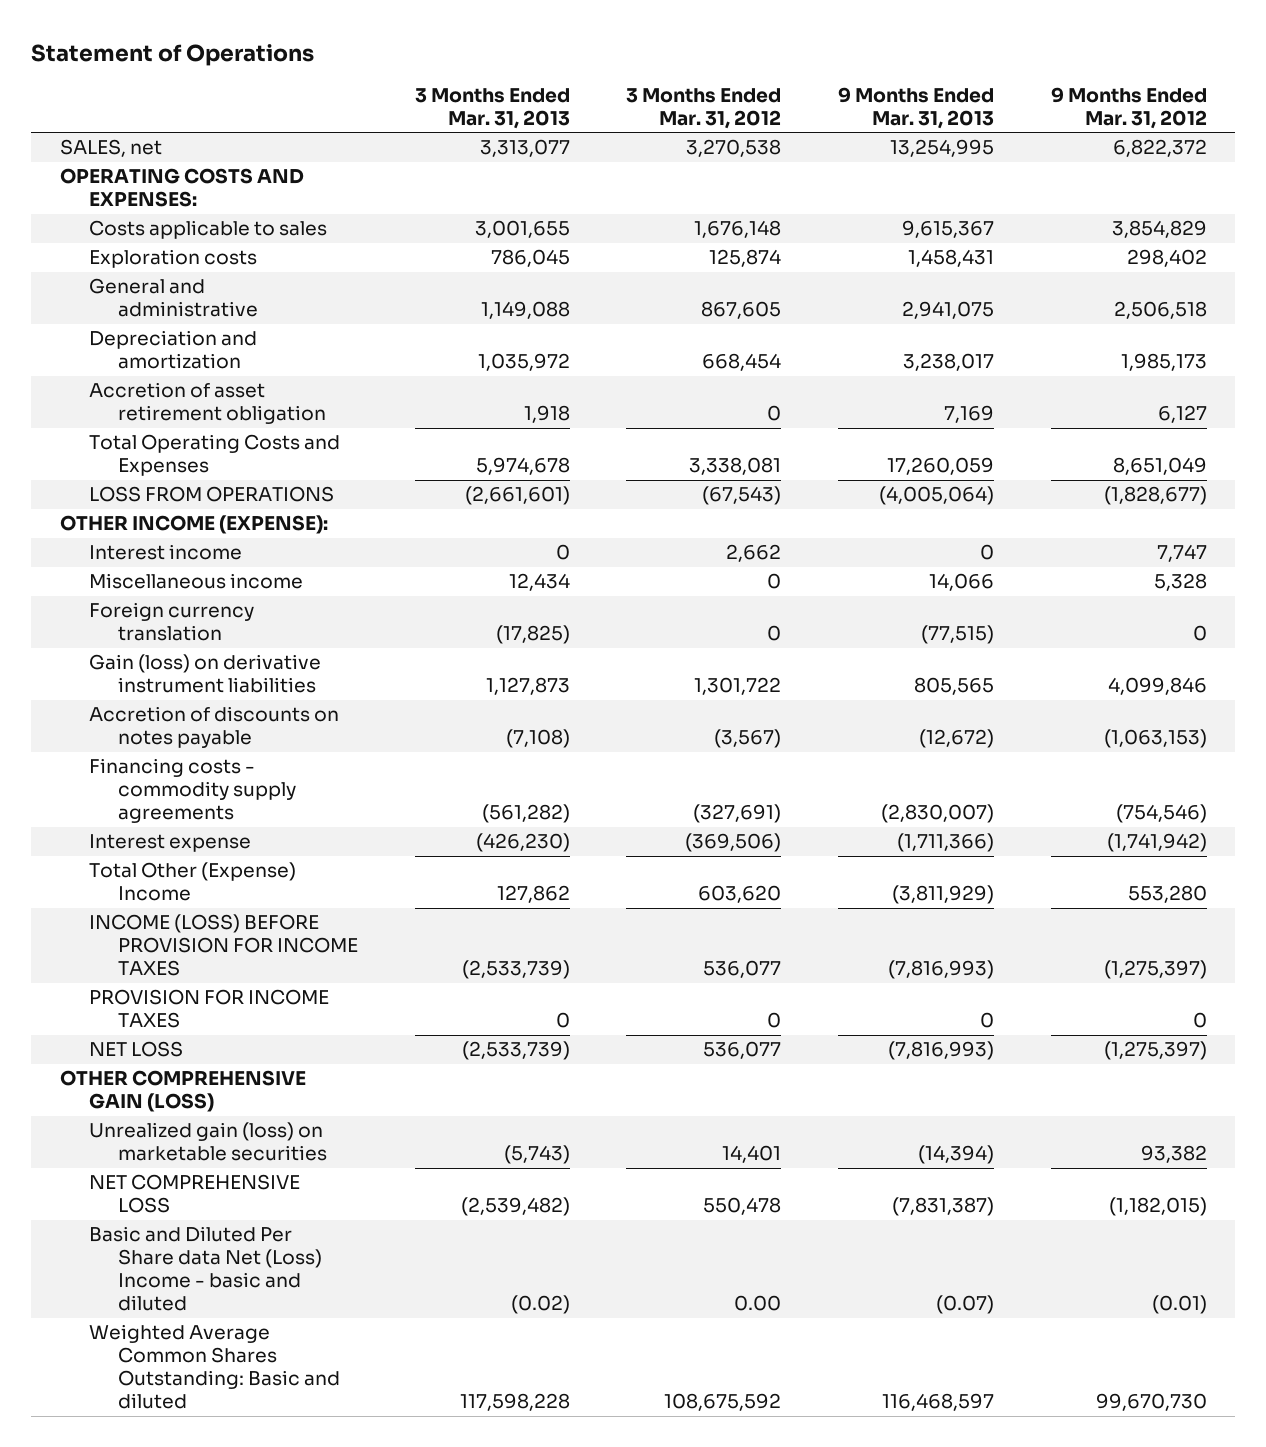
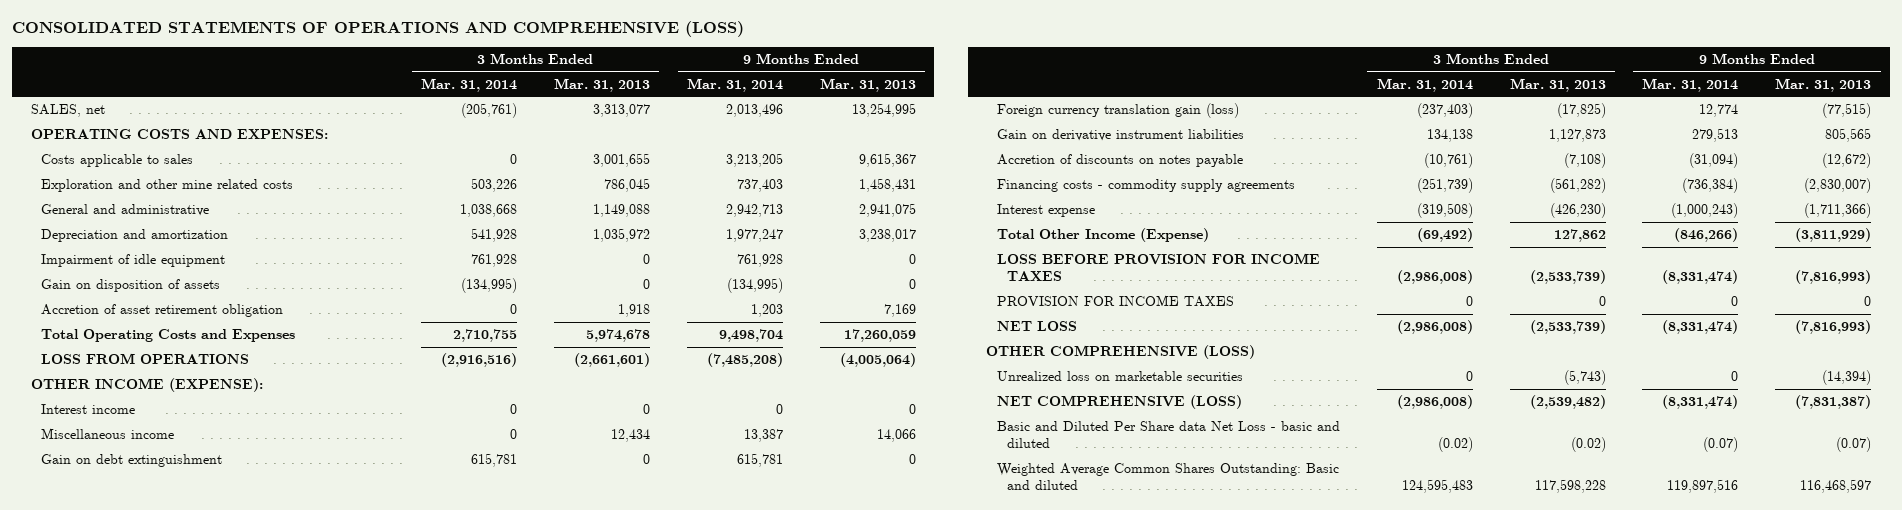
[31,44,315,67] Statement of Operations -> [12,21,745,38] CONSOLIDATED STATEMENTS OF OPERATIONS AND COMPREHENSIVE (LOSS)
[626,87,782,129] 3 Months Ended Mar. 31, 2012 -> none
[1050,86,1207,129] 9 Months Ended Mar. 31, 2012 -> none
none -> [421,77,518,92] Mar. 31, 2014
none -> [686,77,783,92] Mar. 31, 2014
[88,249,257,269] Exploration costs -> [41,178,294,192] Exploration and other mine related costs
none -> [41,253,226,267] Impairment of idle equipment
none -> [41,278,221,292] Gain on disposition of assets
none -> [41,453,223,467] Gain on debt extinguishment
[88,602,254,642] Foreign currency translation -> [996,102,1239,118] Foreign currency translation gain (loss)
[88,654,321,694] Gain (loss) on derivative instrument liabilities -> [996,128,1244,141] Gain on derivative instrument liabilities
[88,862,296,902] Total Other (Expense) Income -> [996,227,1209,242] Total Other Income (Expense)
[88,914,359,977] INCOME (LOSS) BEFORE PROVISION FOR INCOME TAXES -> [996,252,1320,282] LOSS BEFORE PROVISION FOR INCOME TAXES
[59,1070,306,1113] OTHER COMPREHENSIVE GAIN (LOSS) -> [986,344,1256,359] OTHER COMPREHENSIVE (LOSS)
[88,1122,328,1162] Unrealized gain (loss) on marketable securities -> [996,370,1243,381] Unrealized loss on marketable securities
[88,1174,300,1214] NET COMPREHENSIVE LOSS -> [996,394,1242,409] NET COMPREHENSIVE (LOSS)
[88,1226,323,1312] Basic and Diluted Per Share data Net (Loss) Income - basic and diluted -> [996,420,1340,449] Basic and Diluted Per Share data Net Loss - basic and diluted

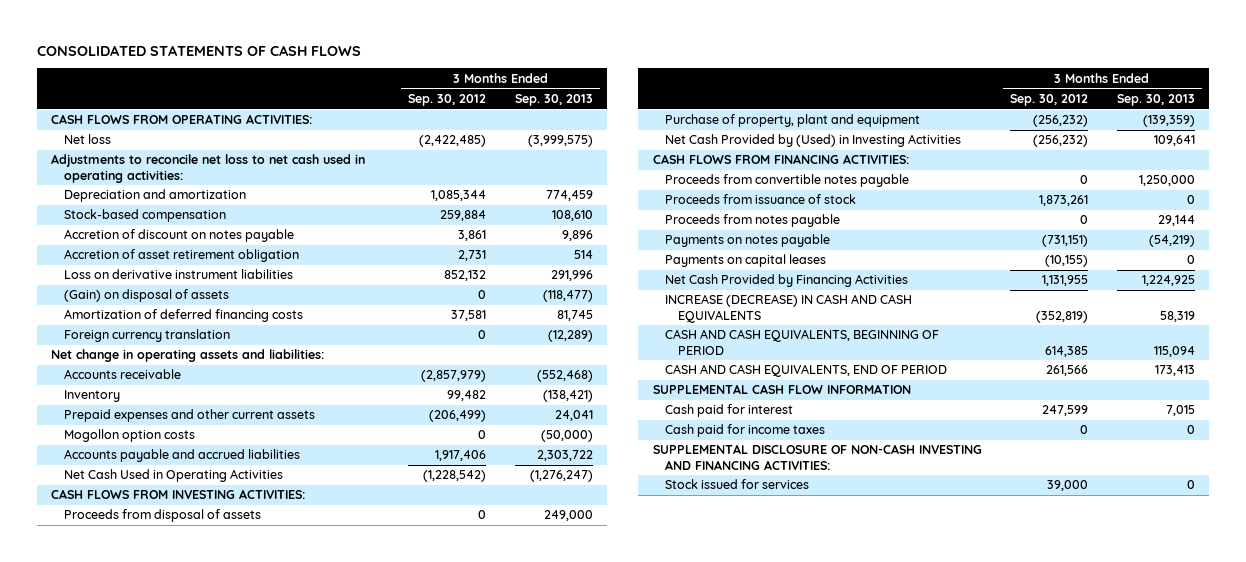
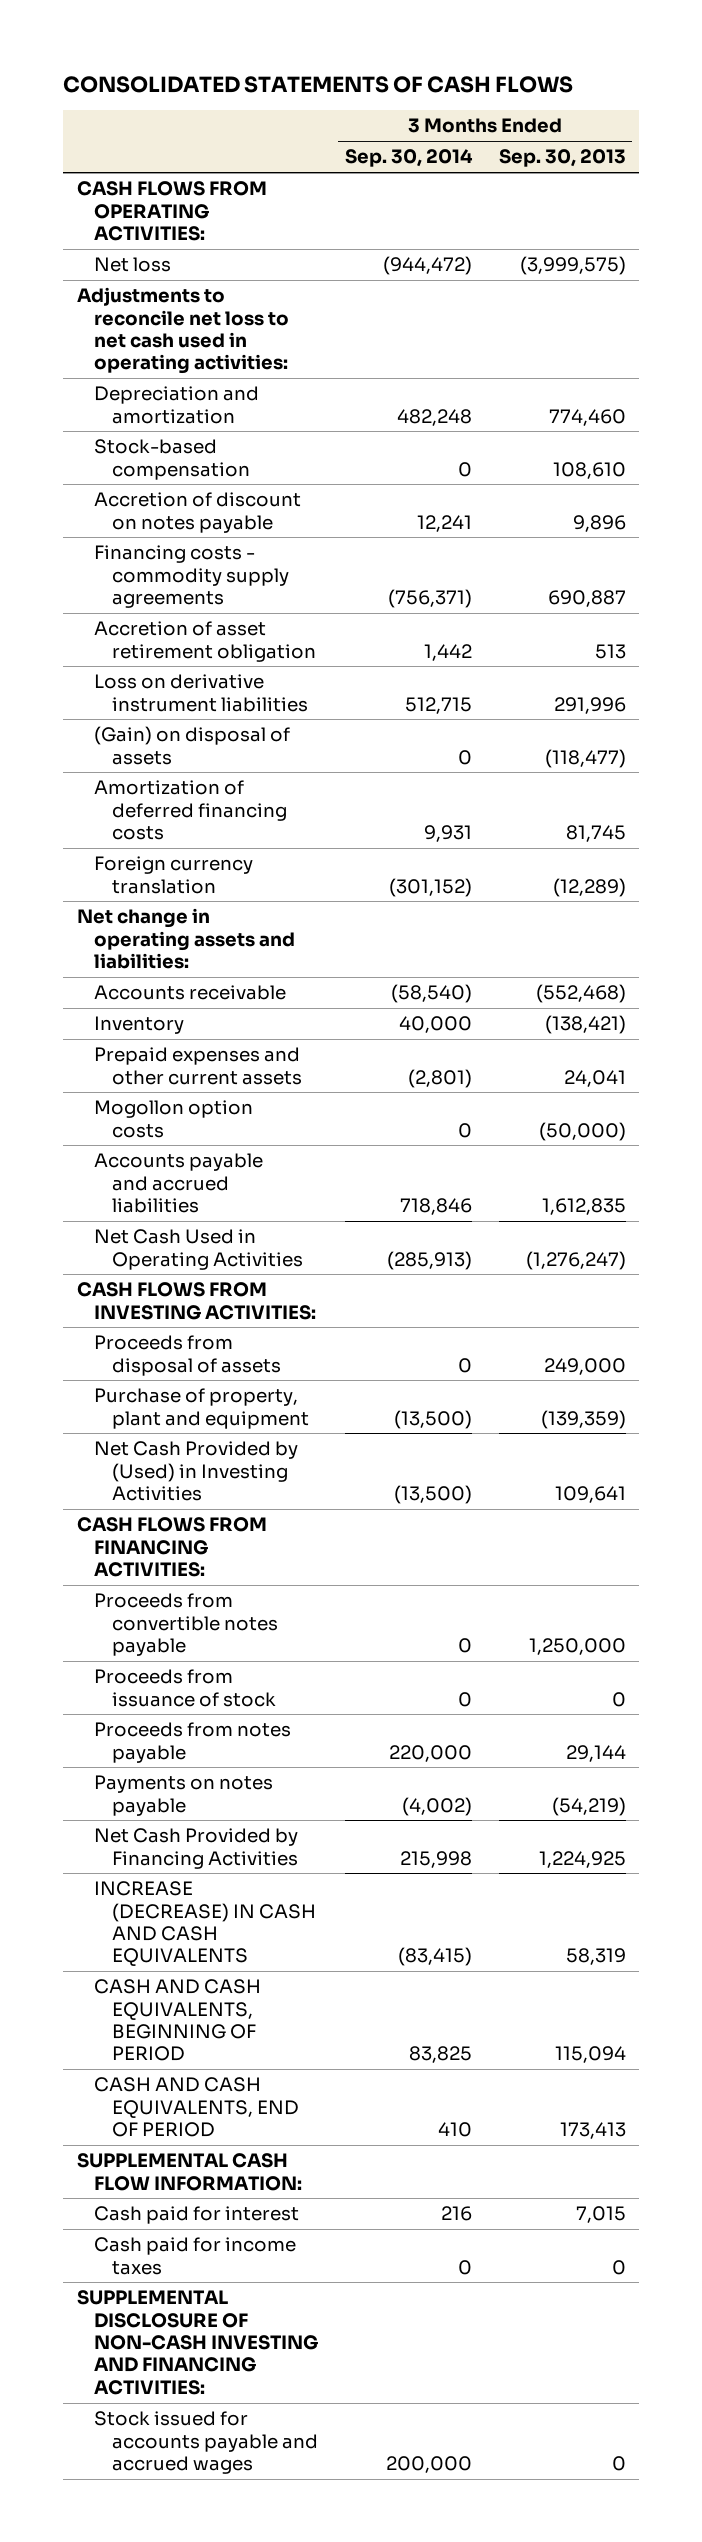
[408,94,487,107] Sep. 30, 2012 -> none
none -> [345,149,474,168] Sep. 30, 2014
[545,190,593,202] 774,459 -> [548,408,626,426] 774,460
none -> [94,545,289,608] Financing costs - commodity supply agreements
[573,250,593,260] 514 -> [594,643,626,659] 513
[536,450,593,462] 2,303,722 -> [541,1197,626,1215] 1,612,835
[665,254,827,268] Payments on capital leases -> none
[652,384,911,395] SUPPLEMENTAL CASH FLOW INFORMATION -> [76,2153,303,2191] SUPPLEMENTAL CASH FLOW INFORMATION:
[665,479,810,490] Stock issued for services -> none
none -> [94,2411,318,2474] Stock issued for accounts payable and accrued wages

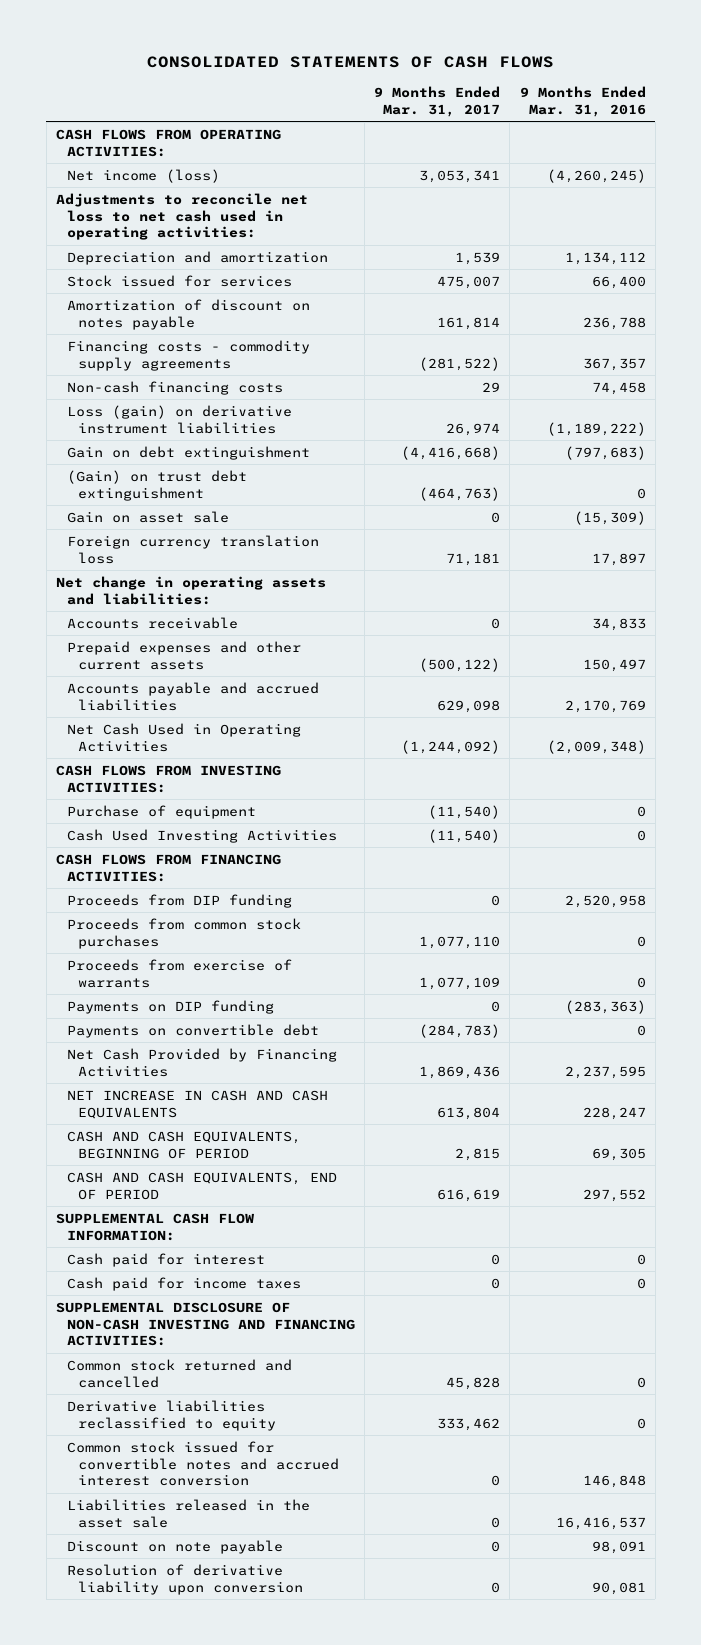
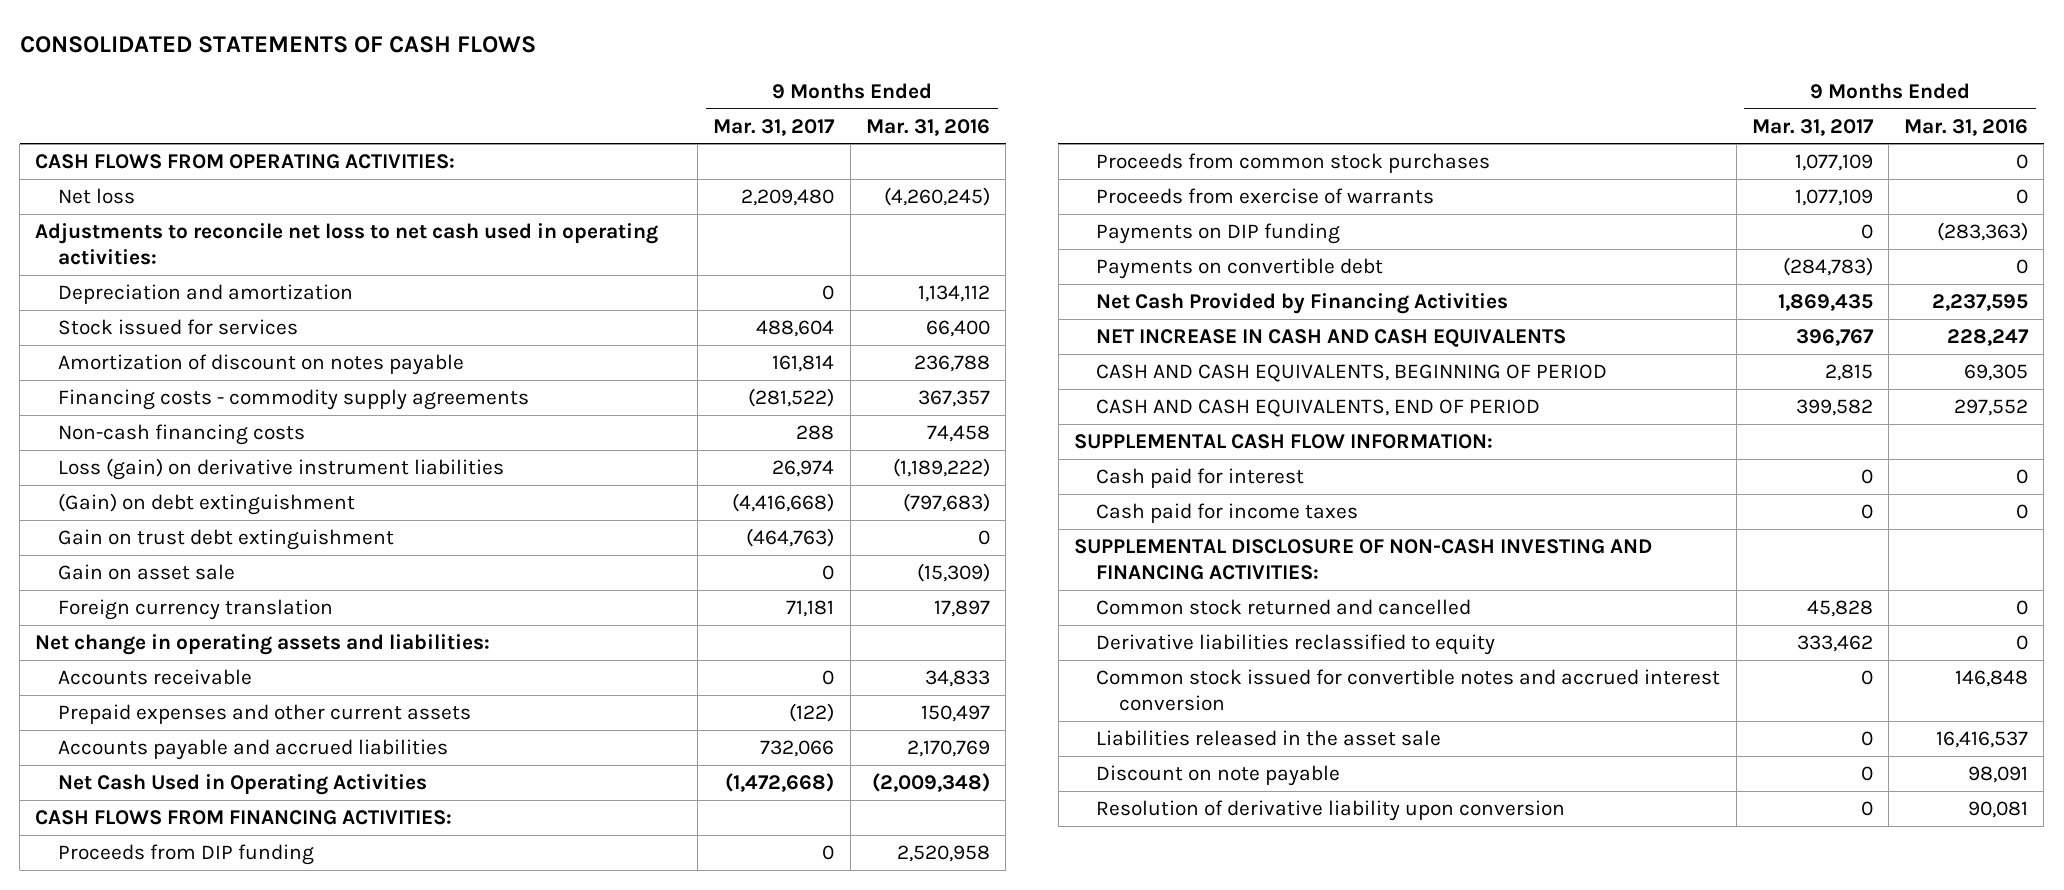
[67,168,221,183] Net income (loss) -> [58,188,136,205] Net loss
[419,169,501,183] 3,053,341 -> [741,189,835,207] 2,209,480
[455,251,501,265] 1,539 -> [822,285,835,301] 0
[437,275,501,289] 475,007 -> [756,320,835,338] 488,604
[482,381,501,392] 29 -> [796,425,835,441] 288
[67,445,311,460] Gain on debt extinguishment -> [58,493,356,516] (Gain) on debt extinguishment
[67,469,248,501] (Gain) on trust debt extinguishment -> [58,529,395,551] Gain on trust debt extinguishment
[67,534,320,564] Foreign currency translation loss -> [58,599,334,621] Foreign currency translation
[55,764,281,793] CASH FLOWS FROM INVESTING ACTIVITIES: -> none
[67,804,257,819] Purchase of equipment -> none
[67,828,338,843] Cash Used Investing Activities -> none
[419,657,501,672] (500,122) -> [789,703,835,723] (122)
[437,699,501,713] 629,098 -> [760,740,835,758] 732,066
[401,739,501,754] (1,244,092) -> [725,773,835,793] (1,472,668)
[419,935,501,949] 1,077,110 -> [1794,154,1873,172] 1,077,109
[419,1065,501,1079] 1,869,436 -> [1777,294,1873,312] 1,869,435
[437,1106,501,1120] 613,804 -> [1795,329,1874,347] 396,767
[437,1188,501,1202] 616,619 -> [1795,399,1873,417] 399,582

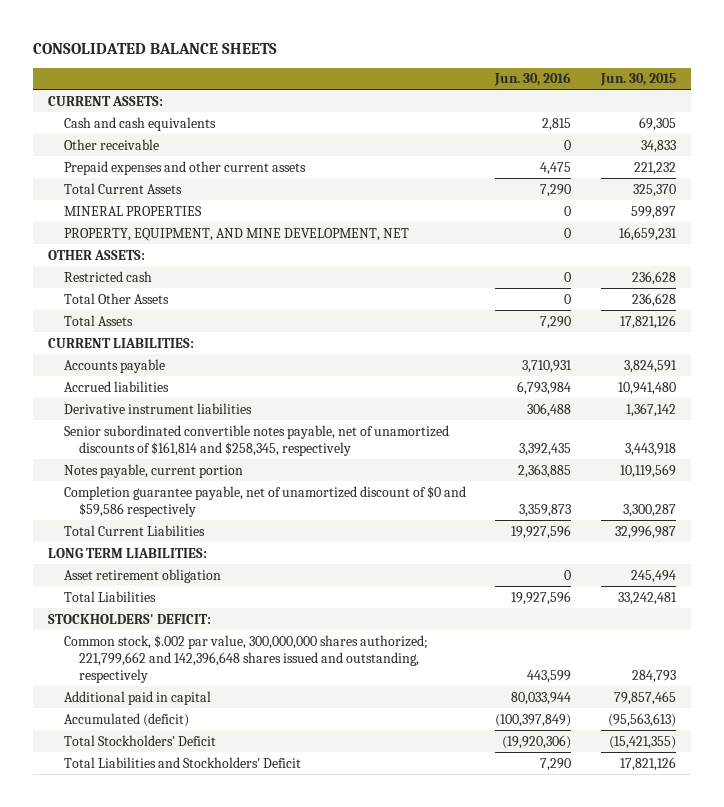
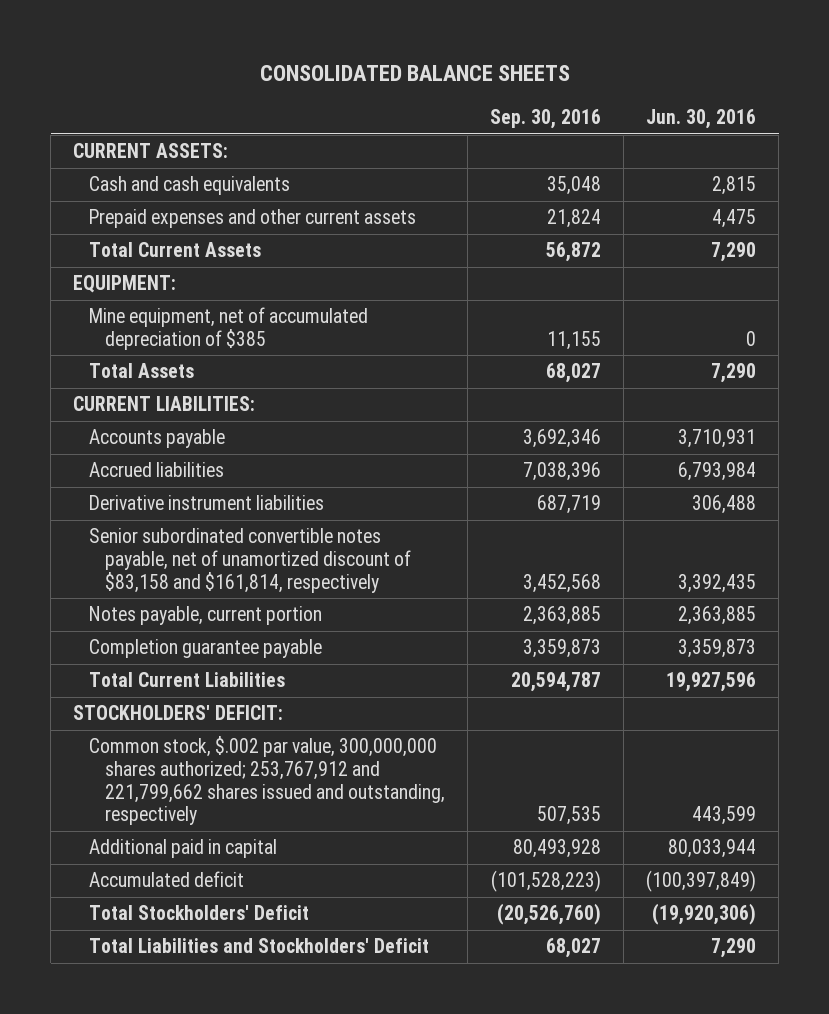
[599,73,676,87] Jun. 30, 2015 -> none
none -> [490,109,602,130] Sep. 30, 2016
[63,138,159,150] Other receivable -> none
[63,227,409,241] PROPERTY, EQUIPMENT, AND MINE DEVELOPMENT, NET -> none
[47,249,145,260] OTHER ASSETS: -> none
[63,270,152,282] Restricted cash -> none
[63,292,169,304] Total Other Assets -> none
none -> [73,275,177,294] EQUIPMENT:
[63,205,202,216] MINERAL PROPERTIES -> [89,307,369,351] Mine equipment, net of accumulated depreciation of $385
[63,424,449,456] Senior subordinated convertible notes payable, net of unamortized discounts of $161,814 and $258,345, respectively -> [89,528,411,593] Senior subordinated convertible notes payable, net of unamortized discount of $83,158 and $161,814, respectively
[63,485,466,517] Completion guarantee payable, net of unamortized discount of $0 and $59,586 respectively -> [89,639,323,659] Completion guarantee payable
[47,547,207,558] LONG TERM LIABILITIES: -> none
[63,568,221,583] Asset retirement obligation -> none
[63,590,156,602] Total Liabilities -> none
[63,634,428,683] Common stock, $.002 par value, 300,000,000 shares authorized; 221,799,662 and 142,396,648 shares issued and outstanding, respectively -> [89,736,445,826] Common stock, $.002 par value, 300,000,000 shares authorized; 253,767,912 and 221,799,662 shares issued and outstanding, respectively
[63,712,189,727] Accumulated (deficit) -> [89,871,245,888] Accumulated deficit

